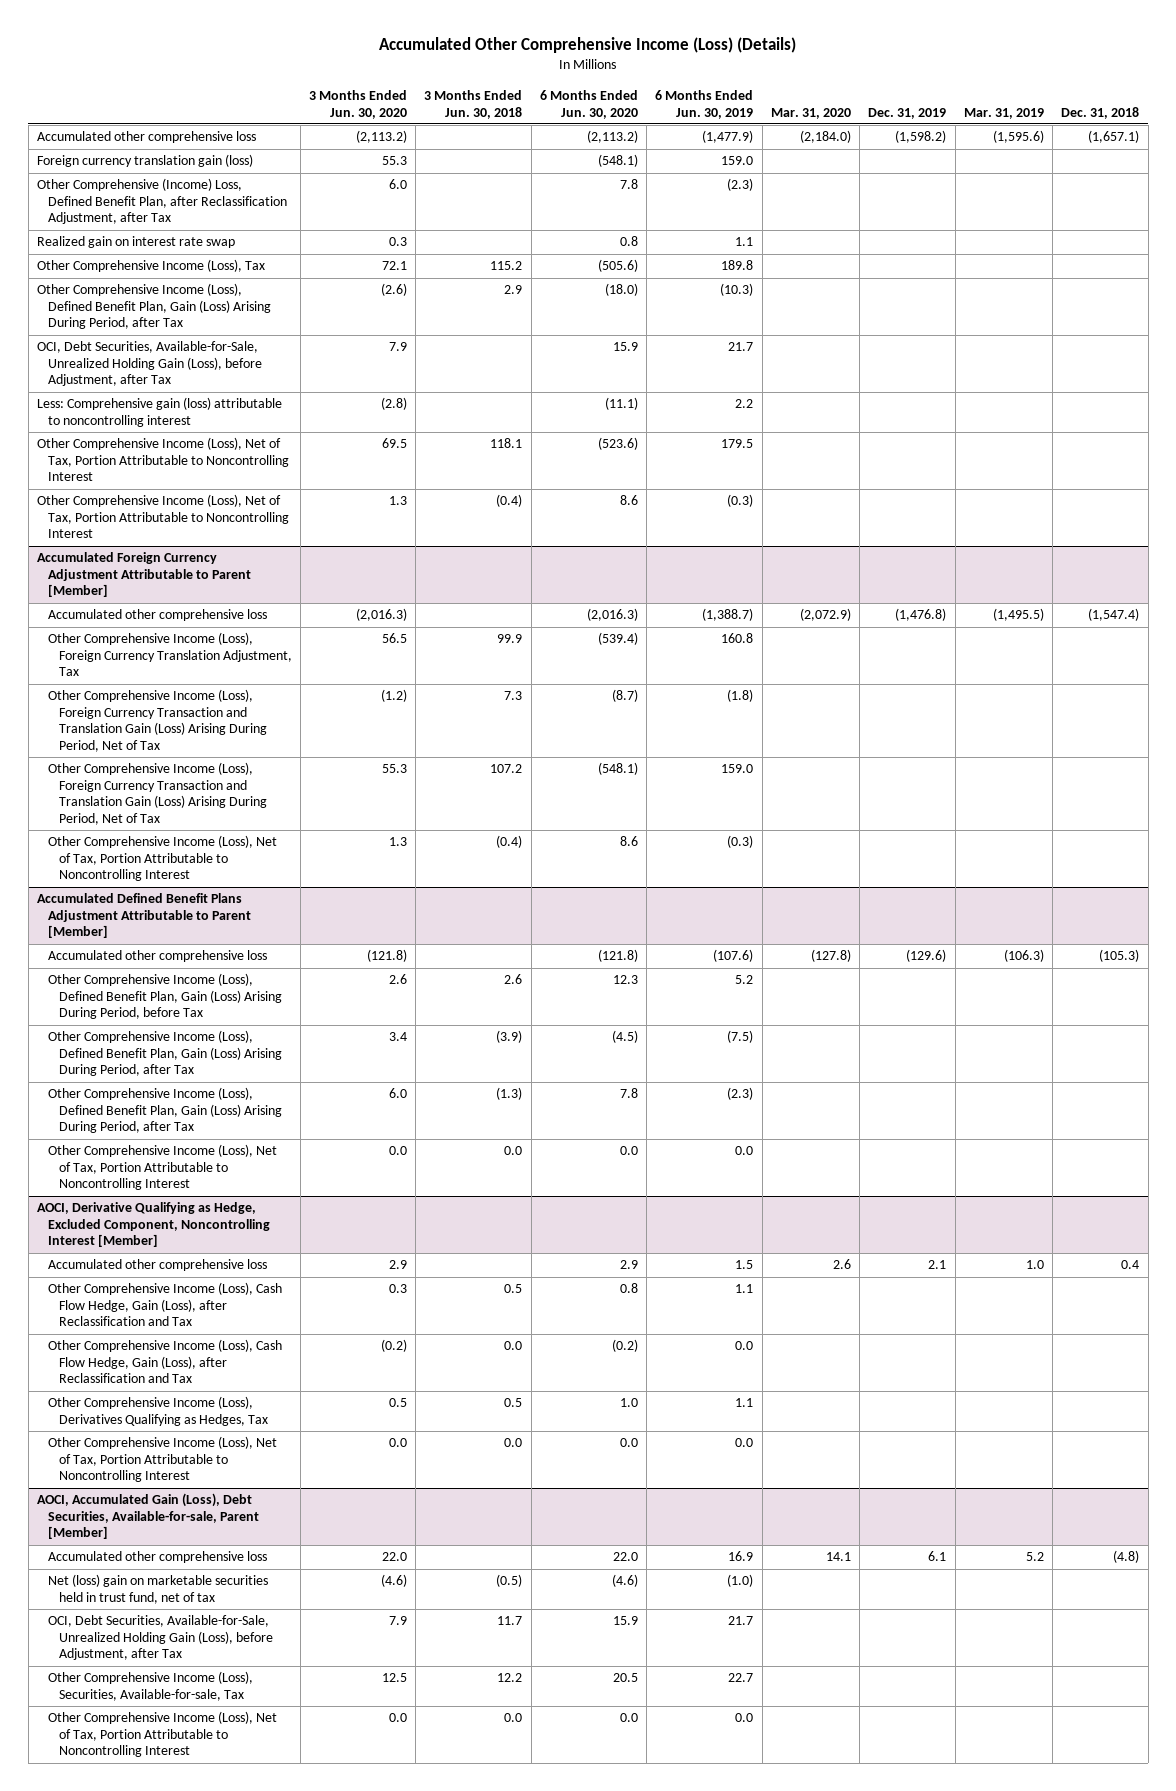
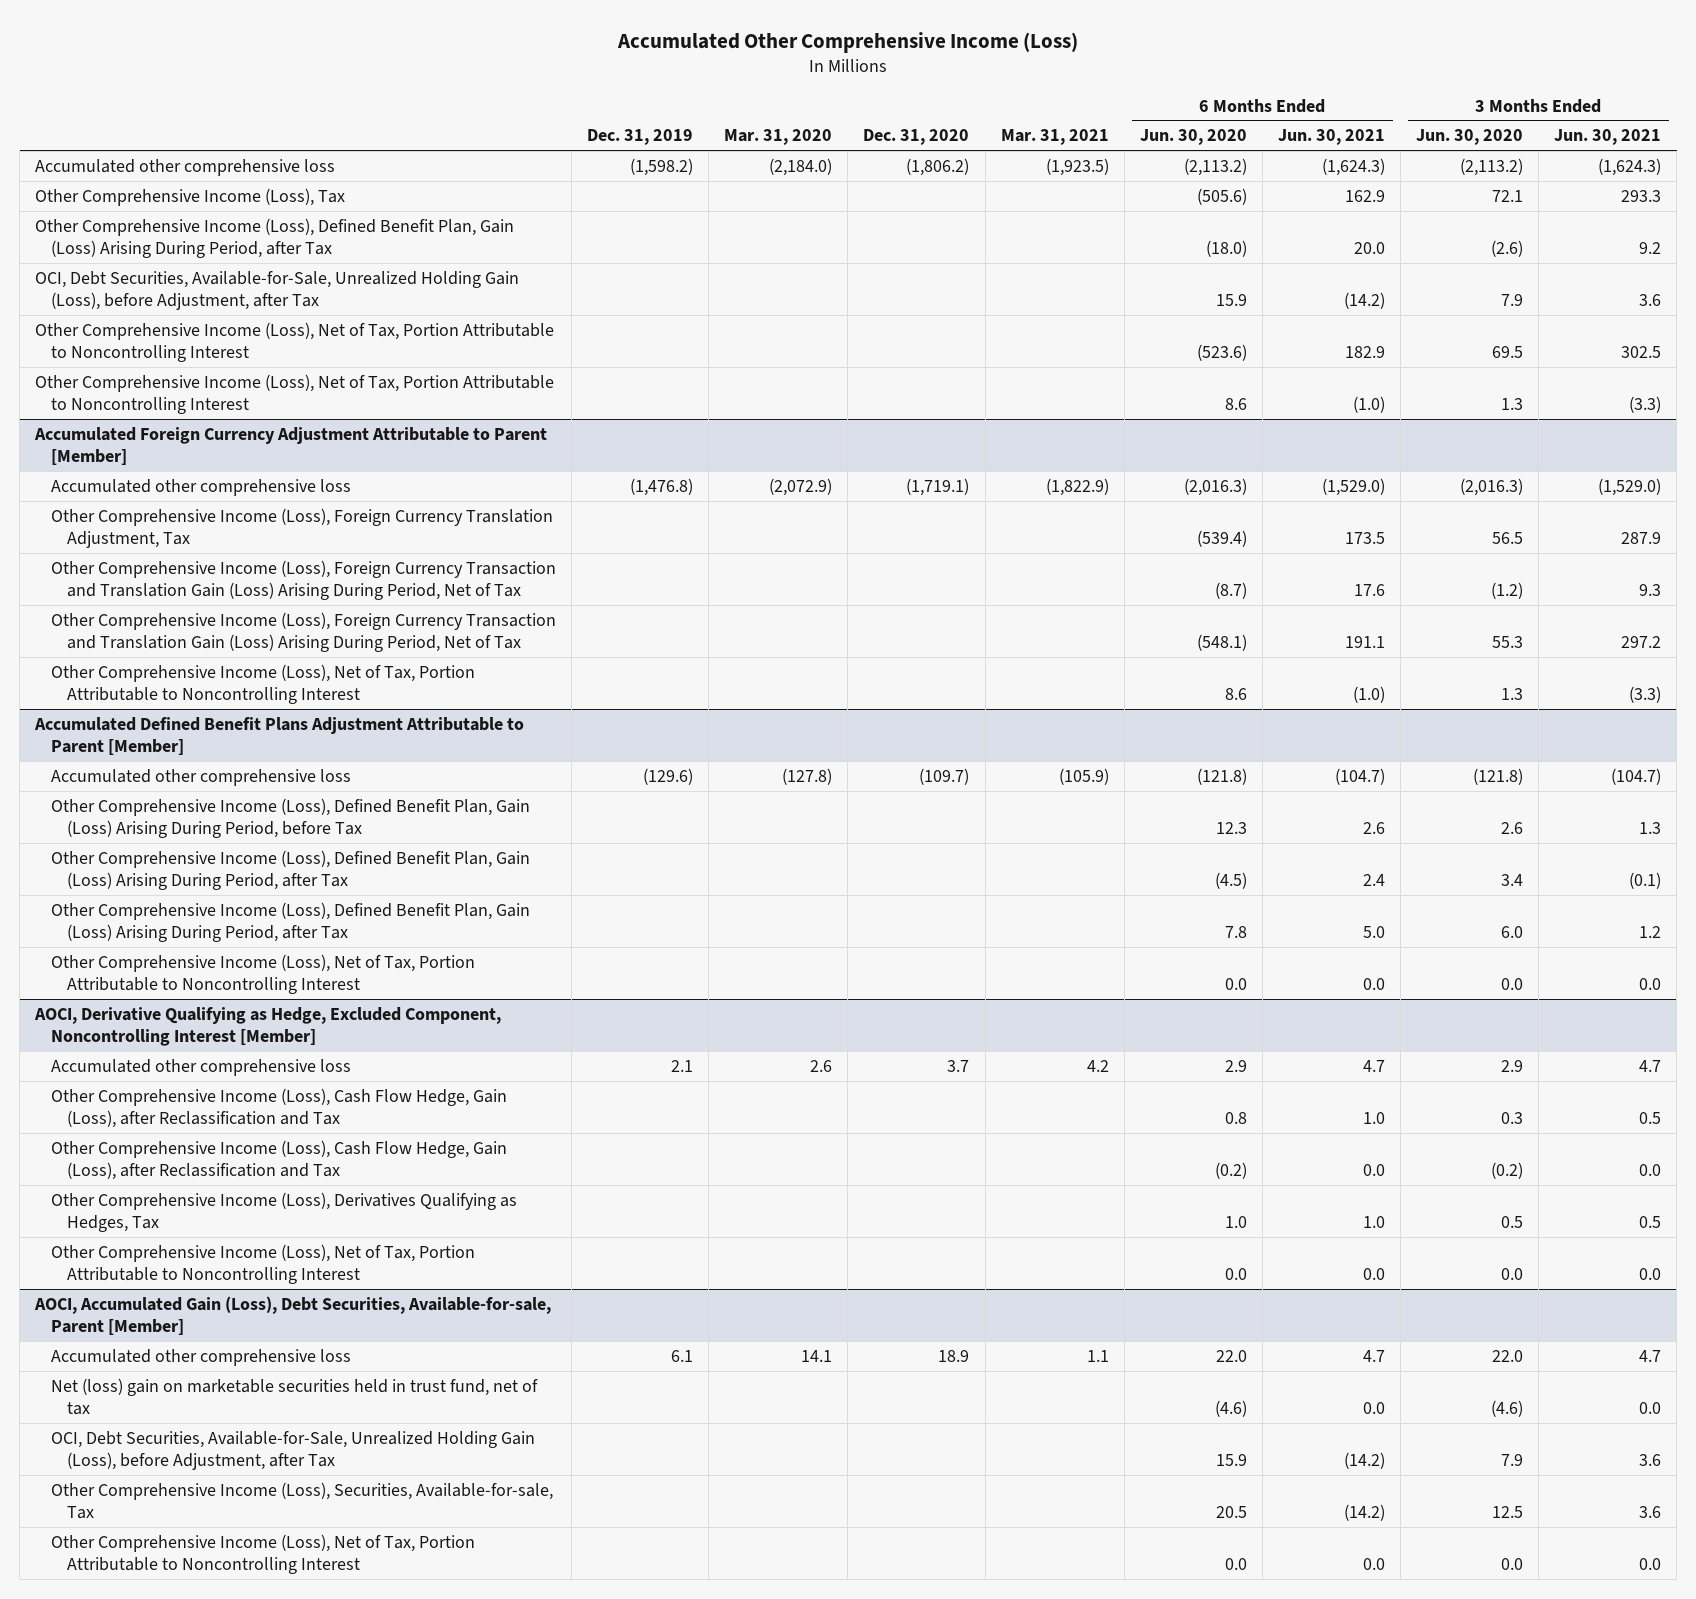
[379,37,797,54] Accumulated Other Comprehensive Income (Loss) (Details) -> [617,31,1079,53] Accumulated Other Comprehensive Income (Loss)
[424,90,523,119] 3 Months Ended Jun. 30, 2018 -> none
[655,90,754,119] 6 Months Ended Jun. 30, 2019 -> none
[963,107,1044,119] Mar. 31, 2019 -> none
[1061,106,1140,119] Dec. 31, 2018 -> none
none -> [863,129,970,146] Dec. 31, 2020
none -> [1000,129,1109,146] Mar. 31, 2021
none -> [1277,129,1385,146] Jun. 30, 2021
none -> [1554,129,1662,146] Jun. 30, 2021
[37,154,254,168] Foreign currency translation gain (loss) -> none
[37,178,287,225] Other Comprehensive (Income) Loss, Defined Benefit Plan, after Reclassification Adjustment, after Tax -> none
[37,236,236,249] Realized gain on interest rate swap -> none
[37,397,283,427] Less: Comprehensive gain (loss) attributable to noncontrolling interest -> none

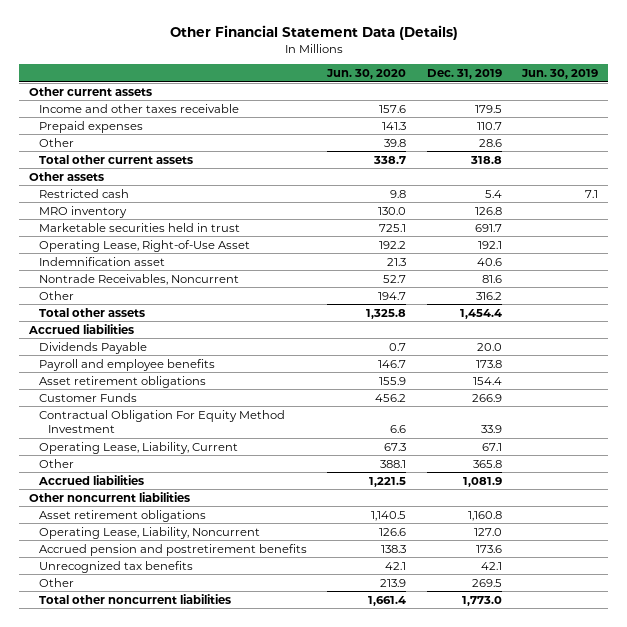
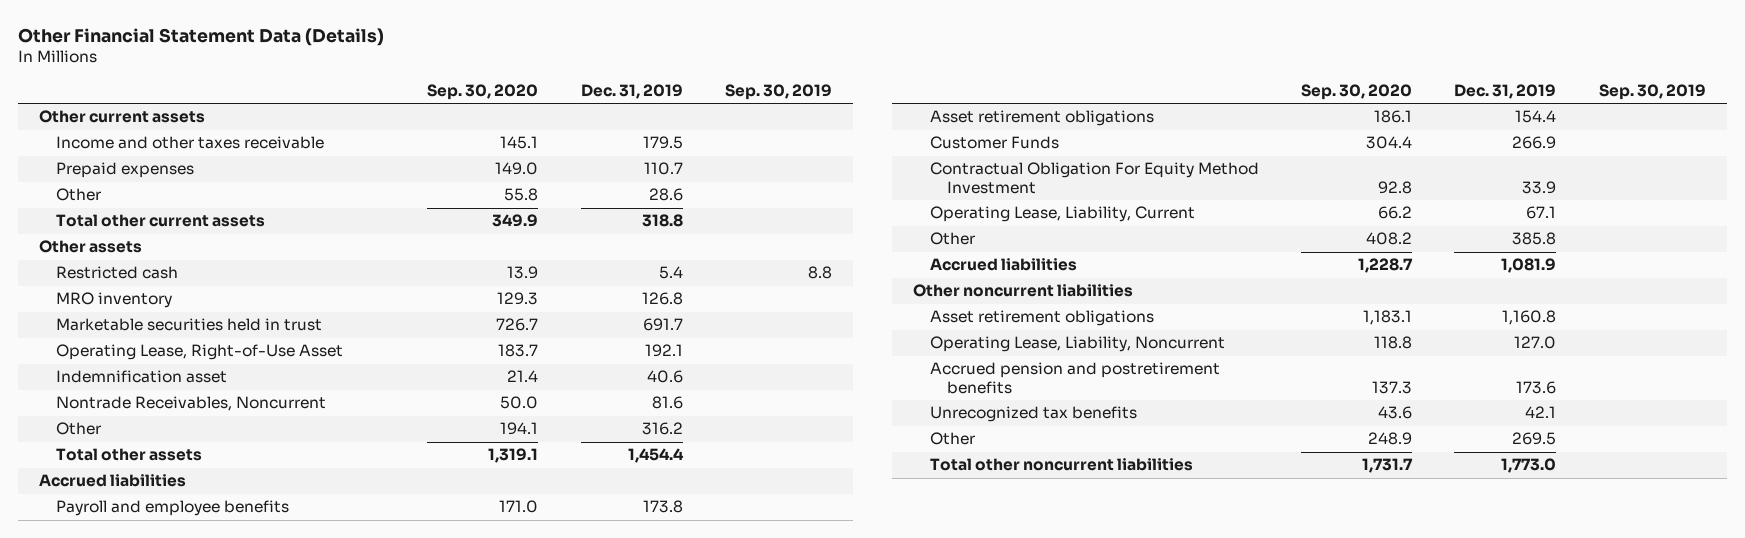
[326,69,407,80] Jun. 30, 2020 -> none
[521,69,599,80] Jun. 30, 2019 -> none
none -> [427,84,539,101] Sep. 30, 2020
none -> [724,84,832,101] Sep. 30, 2019
[38,341,147,354] Dividends Payable -> none
[472,459,502,468] 365.8 -> [1512,232,1557,246] 385.8

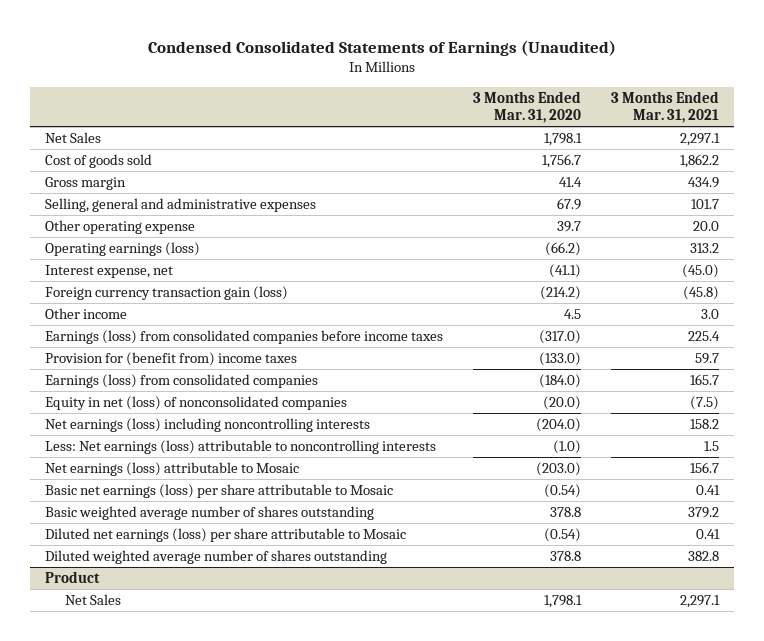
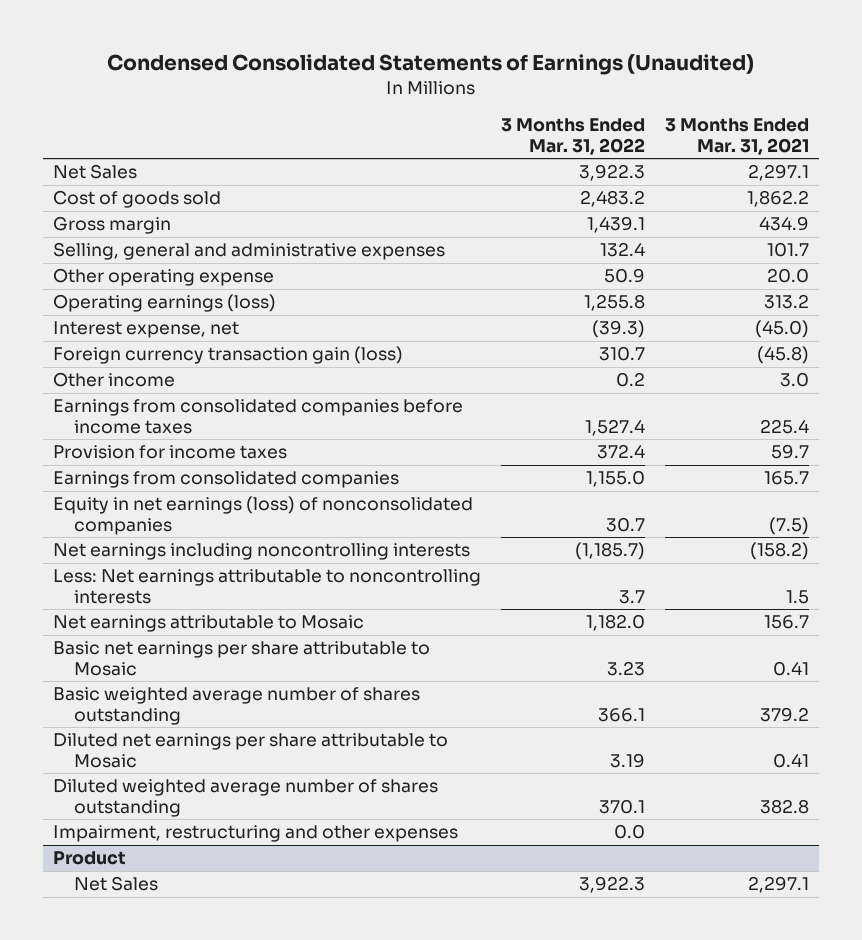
[472,90,581,124] 3 Months Ended Mar. 31, 2020 -> none
none -> [500,117,645,155] 3 Months Ended Mar. 31, 2022
[45,329,444,344] Earnings (loss) from consolidated companies before income taxes -> [52,399,463,435] Earnings from consolidated companies before income taxes
[45,351,298,366] Provision for (benefit from) income taxes -> [52,445,287,460] Provision for income taxes
[45,373,319,388] Earnings (loss) from consolidated companies -> [52,471,399,489] Earnings from consolidated companies
[45,395,348,410] Equity in net (loss) of nonconsolidated companies -> [52,496,473,536] Equity in net earnings (loss) of nonconsolidated companies
[45,417,371,432] Net earnings (loss) including noncontrolling interests -> [52,543,470,561] Net earnings including noncontrolling interests
[689,418,719,429] 158.2 -> [750,542,810,561] (158.2)
[45,439,437,454] Less: Net earnings (loss) attributable to noncontrolling interests -> [52,569,481,605] Less: Net earnings attributable to noncontrolling interests
[45,461,300,476] Net earnings (loss) attributable to Mosaic -> [52,615,364,633] Net earnings attributable to Mosaic
[45,483,394,498] Basic net earnings (loss) per share attributable to Mosaic -> [52,641,430,677] Basic net earnings per share attributable to Mosaic
[45,527,407,542] Diluted net earnings (loss) per share attributable to Mosaic -> [52,733,448,769] Diluted net earnings per share attributable to Mosaic
none -> [52,825,458,843] Impairment, restructuring and other expenses

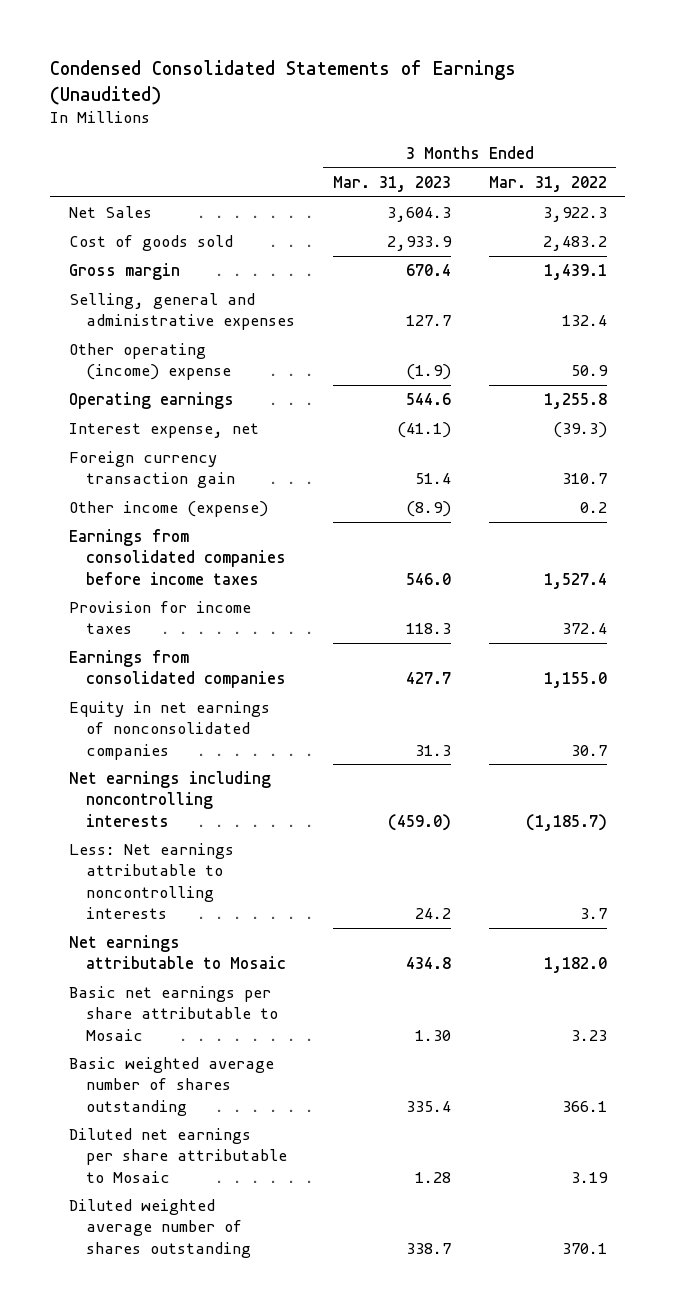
[665,117,810,155] 3 Months Ended Mar. 31, 2021 -> none
none -> [332,175,451,192] Mar. 31, 2023
[52,268,274,287] Other operating expense -> [68,342,231,381] Other operating (income) expense
[52,294,276,313] Operating earnings (loss) -> [68,391,234,409] Operating earnings
[52,346,403,365] Foreign currency transaction gain (loss) -> [68,450,235,489] Foreign currency transaction gain
[52,372,175,388] Other income -> [68,500,268,517] Other income (expense)
[52,496,473,536] Equity in net earnings (loss) of nonconsolidated companies -> [68,700,270,760] Equity in net earnings of nonconsolidated companies
[52,825,458,843] Impairment, restructuring and other expenses -> none
[52,851,126,866] Product -> none
[74,876,159,892] Net Sales -> none

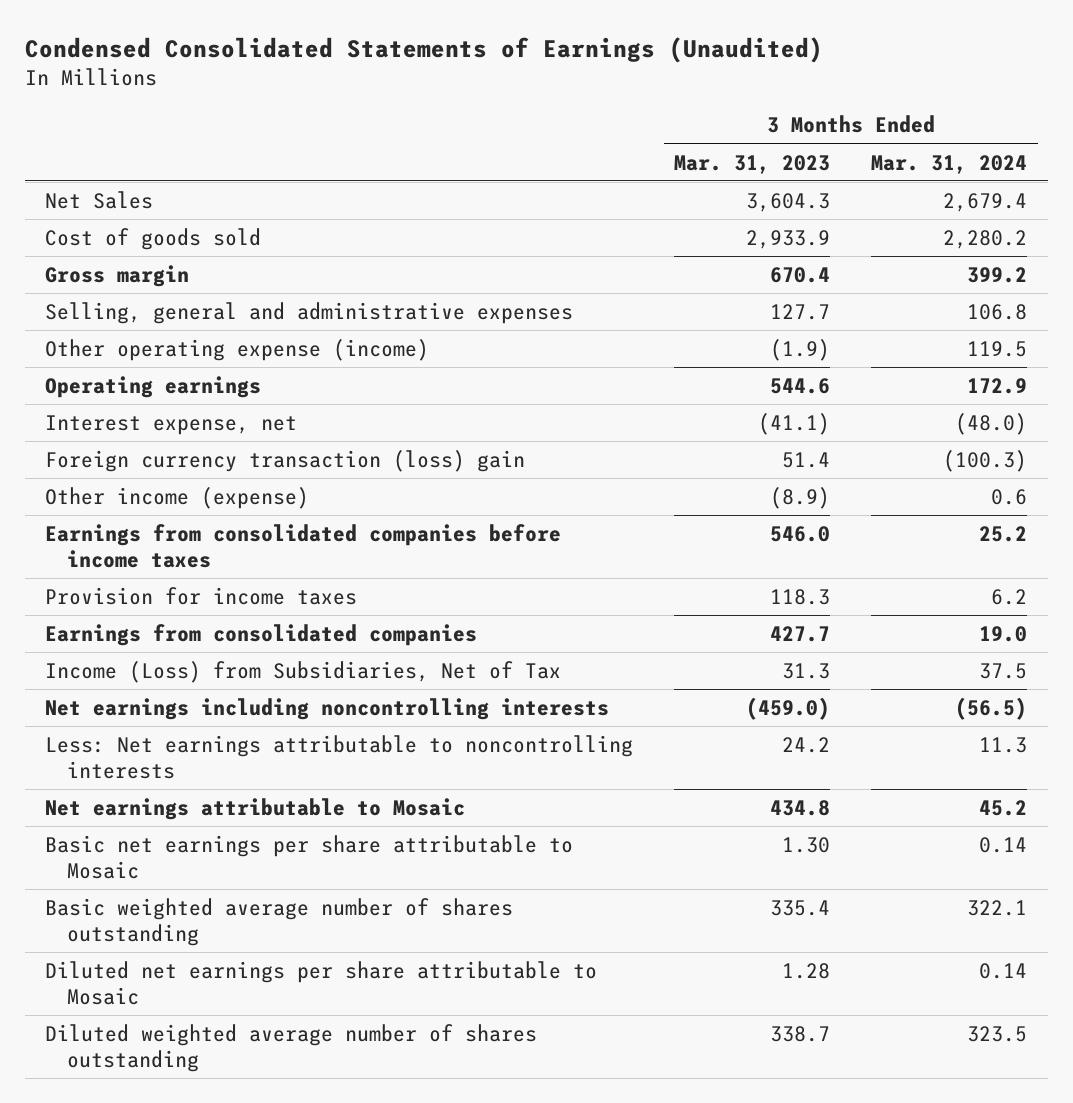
[488,175,607,192] Mar. 31, 2022 -> none
none -> [871,154,1028,174] Mar. 31, 2024
[68,342,231,381] Other operating (income) expense -> [45,339,430,362] Other operating expense (income)
[68,450,235,489] Foreign currency transaction gain -> [45,450,526,473] Foreign currency transaction (loss) gain
[68,700,270,760] Equity in net earnings of nonconsolidated companies -> [45,661,562,684] Income (Loss) from Subsidiaries, Net of Tax

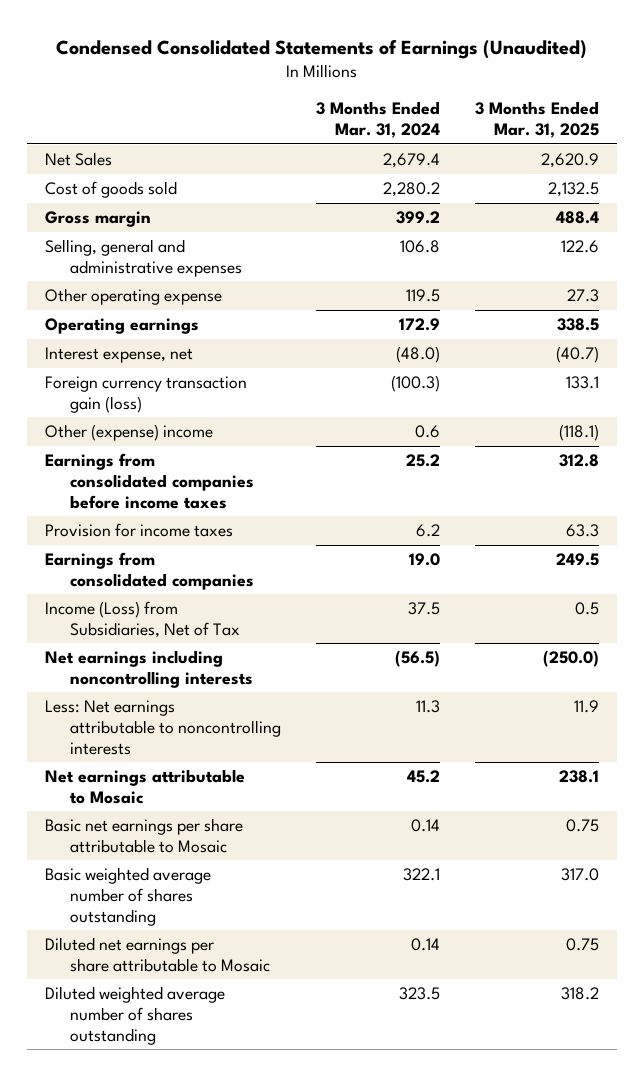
[674,154,831,174] Mar. 31, 2023 -> none
none -> [474,101,599,139] 3 Months Ended Mar. 31, 2025
[45,339,430,362] Other operating expense (income) -> [44,287,222,305] Other operating expense
[45,450,526,473] Foreign currency transaction (loss) gain -> [44,375,247,413] Foreign currency transaction gain (loss)
[45,487,310,510] Other income (expense) -> [44,423,213,441] Other (expense) income

